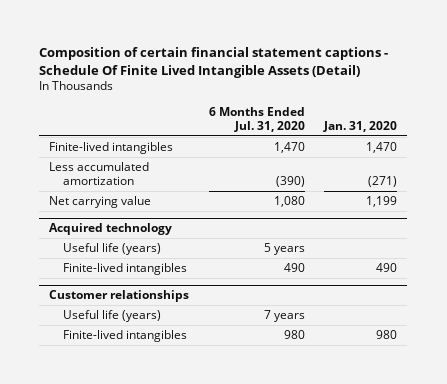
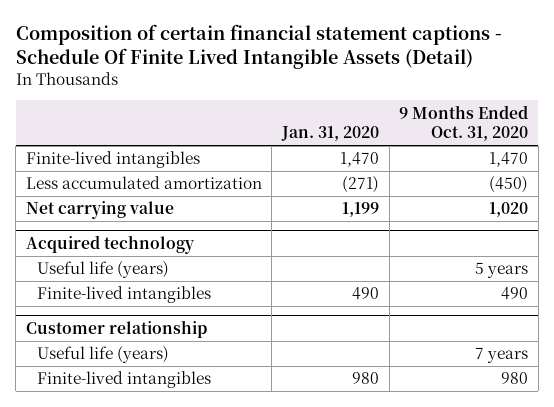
[208,106,305,132] 6 Months Ended Jul. 31, 2020 -> none
none -> [399,104,529,142] 9 Months Ended Oct. 31, 2020
[49,289,190,302] Customer relationships -> [25,319,207,338] Customer relationship

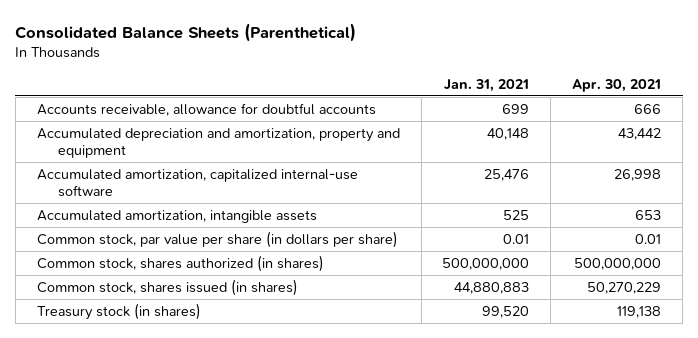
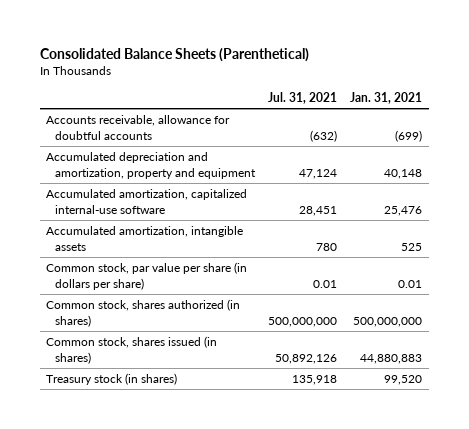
[572,78,662,92] Apr. 30, 2021 -> none
none -> [268,92,338,105] Jul. 31, 2021
[502,103,530,114] 699 -> [395,129,423,142] (699)

